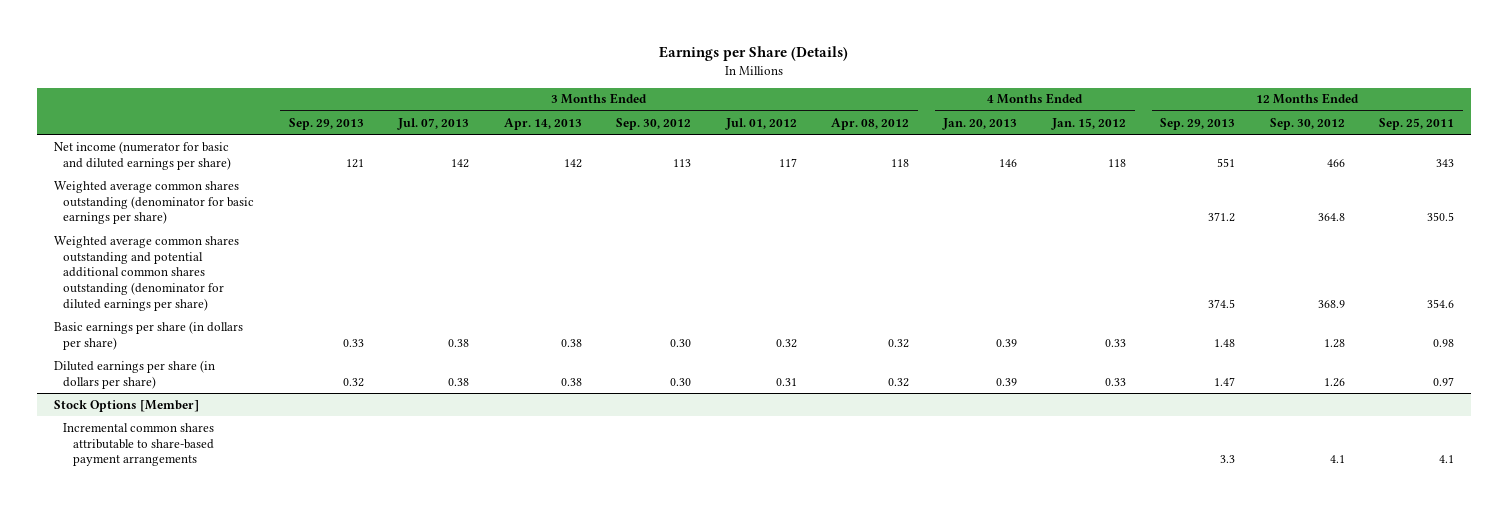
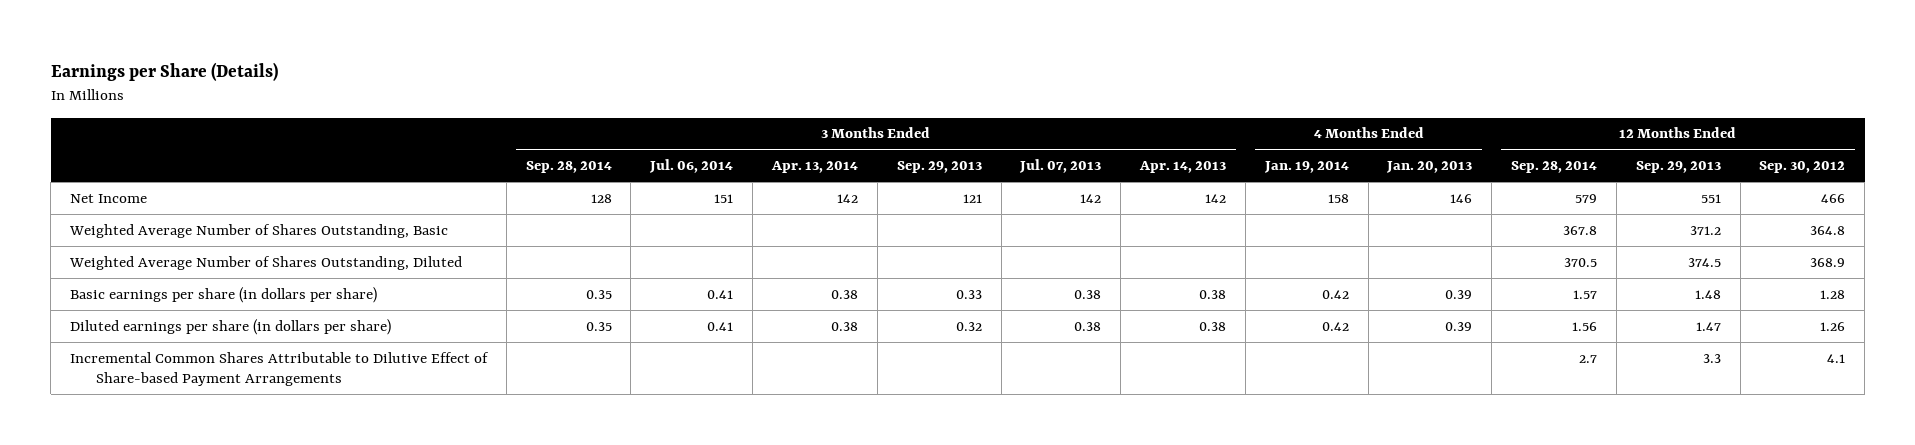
[616,117,692,130] Sep. 30, 2012 -> none
[724,117,797,130] Jul. 01, 2012 -> none
[831,117,910,130] Apr. 08, 2012 -> none
[1050,117,1126,130] Jan. 15, 2012 -> none
[1379,117,1455,130] Sep. 25, 2011 -> none
none -> [525,161,612,174] Sep. 28, 2014
none -> [649,159,734,174] Jul. 06, 2014
none -> [771,161,859,174] Apr. 13, 2014
none -> [1263,161,1349,174] Jan. 19, 2014
none -> [1511,161,1598,174] Sep. 28, 2014
[54,140,232,170] Net income (numerator for basic and diluted earnings per share) -> [69,193,147,203] Net Income
[54,180,255,225] Weighted average common shares outstanding (denominator for basic earnings per share) -> [68,223,448,238] Weighted Average Number of Shares Outstanding, Basic
[54,235,240,311] Weighted average common shares outstanding and potential additional common shares outstanding (denominator for diluted earnings per share) -> [68,255,462,270] Weighted Average Number of Shares Outstanding, Diluted
[54,399,200,412] Stock Options [Member] -> none
[63,422,215,467] Incremental common shares attributable to share-based payment arrangements -> [69,351,489,387] Incremental Common Shares Attributable to Dilutive Effect of Share-based Payment Arrangements

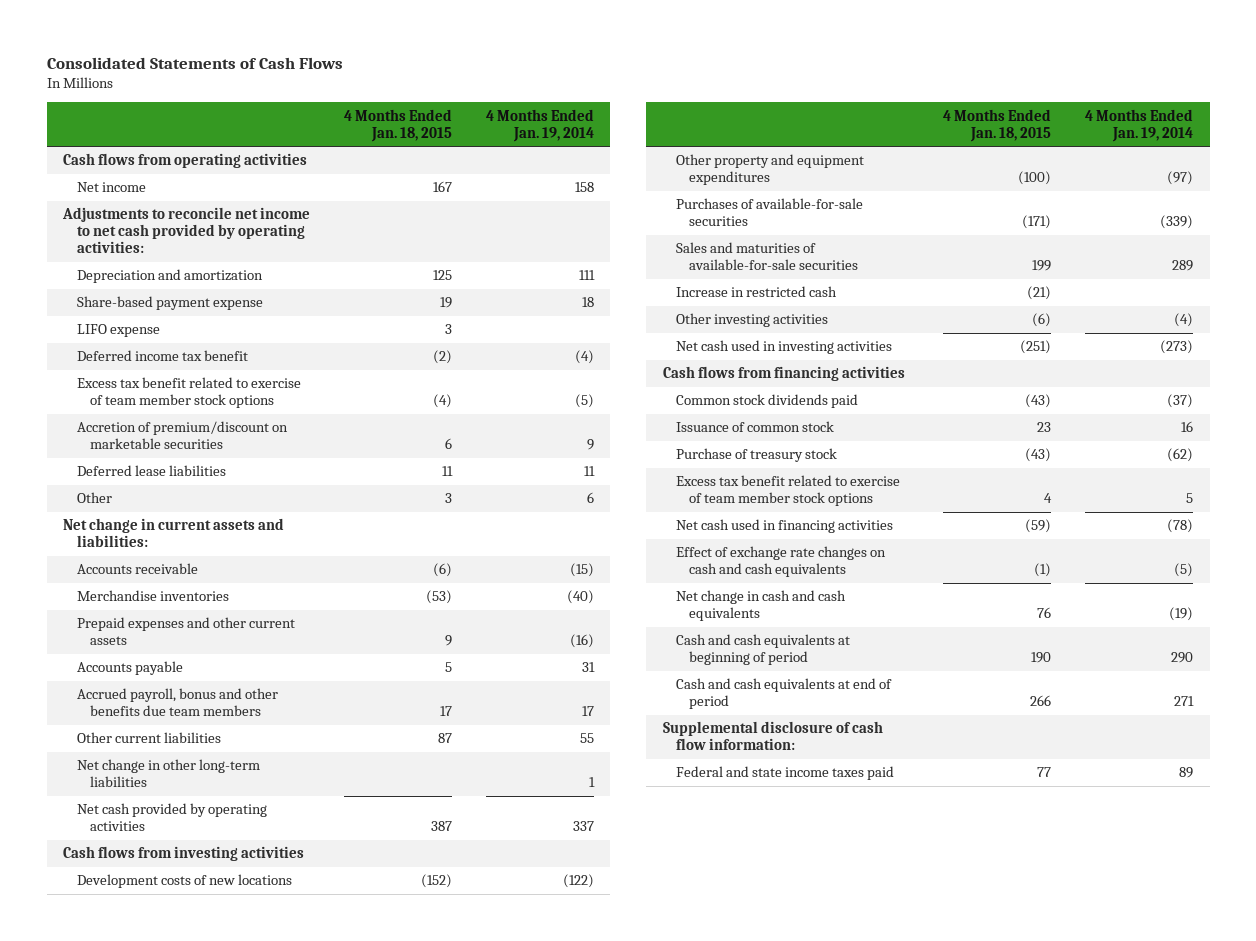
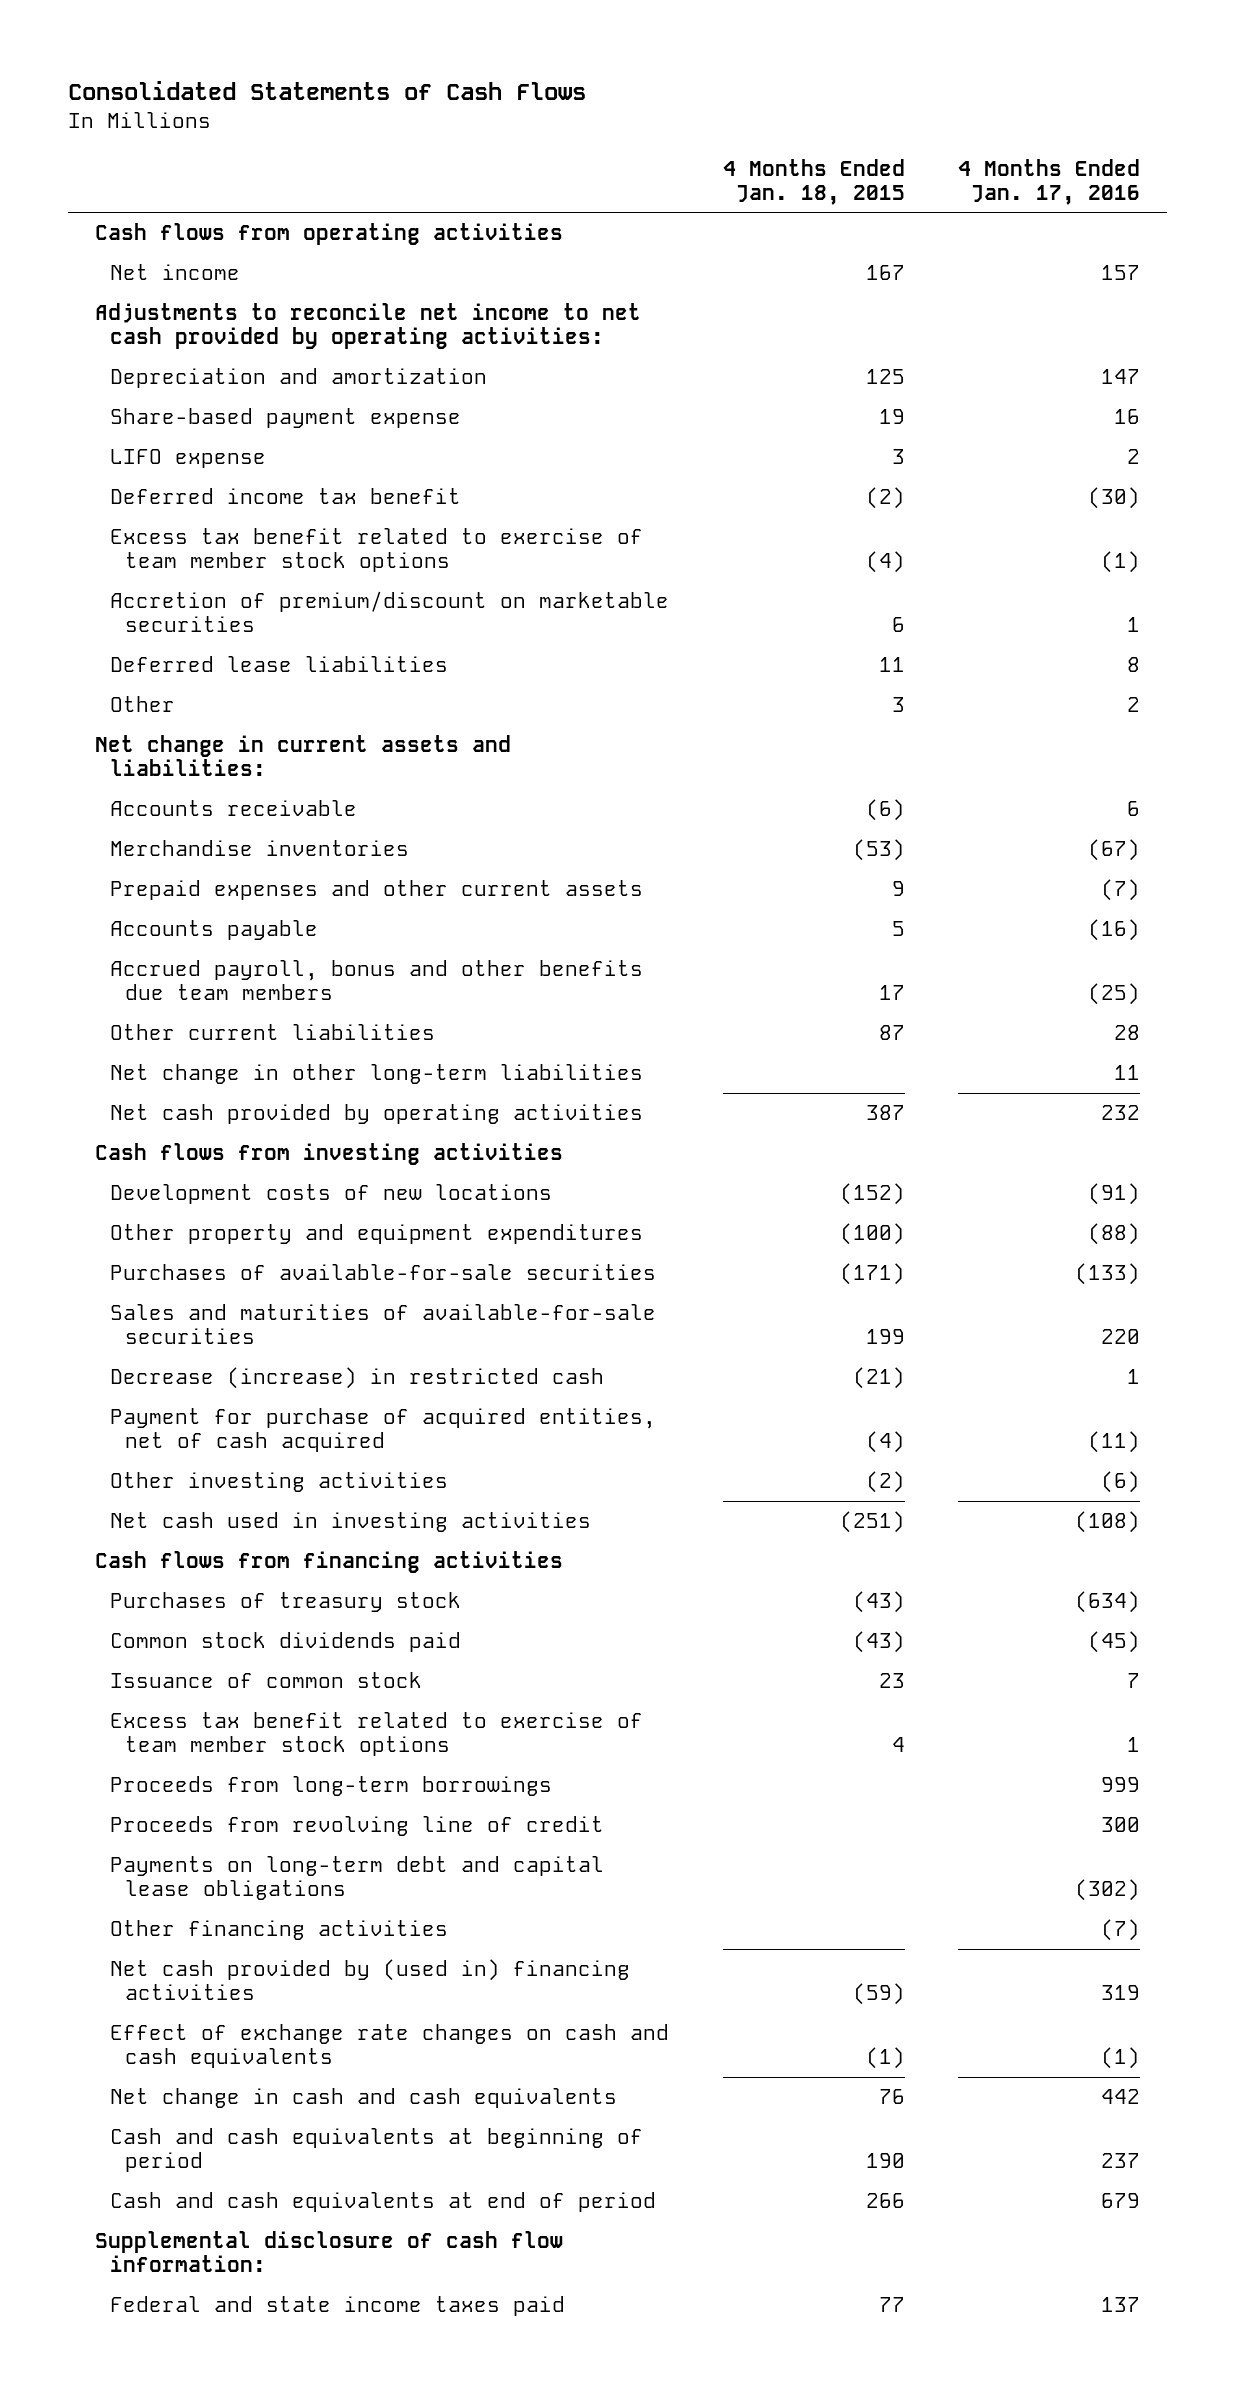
[485,108,594,142] 4 Months Ended Jan. 19, 2014 -> none
none -> [958,159,1141,205] 4 Months Ended Jan. 17, 2016
[676,286,838,298] Increase in restricted cash -> [110,1367,605,1390] Decrease (increase) in restricted cash
none -> [110,1408,657,1452] Payment for purchase of acquired entities, net of cash acquired
[1032,313,1052,328] (6) -> [865,1471,905,1494] (2)
none -> [110,1592,462,1613] Purchases of treasury stock
[676,448,838,463] Purchase of treasury stock -> none
none -> [110,1776,553,1797] Proceeds from long-term borrowings
none -> [110,1816,605,1837] Proceeds from revolving line of credit
none -> [110,1856,605,1900] Payments on long-term debt and capital lease obligations
none -> [110,1920,449,1941] Other financing activities
[676,519,894,534] Net cash used in financing activities -> [110,1959,631,2000] Net cash provided by (used in) financing activities

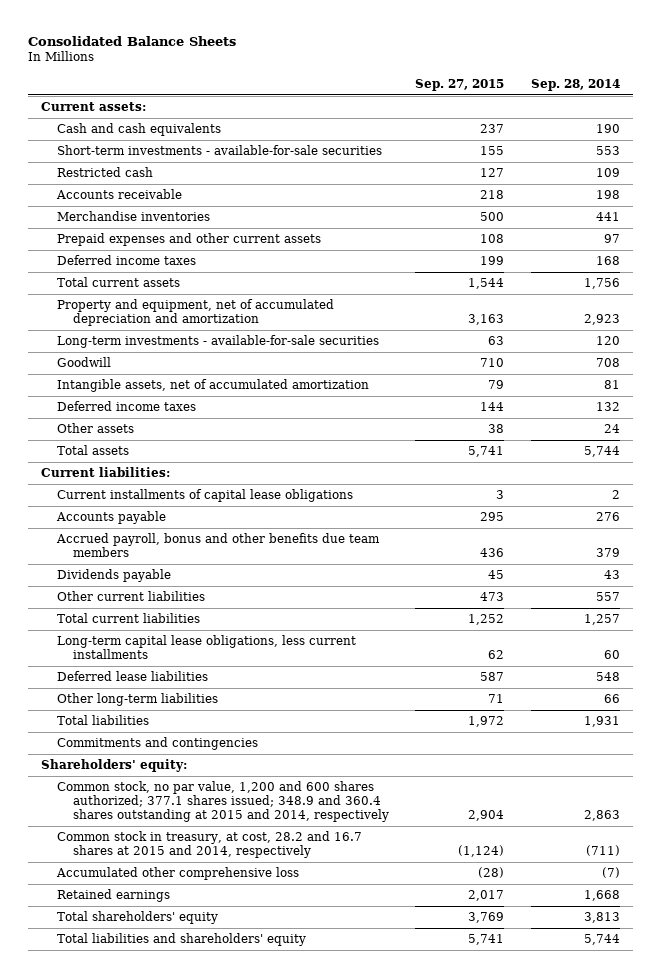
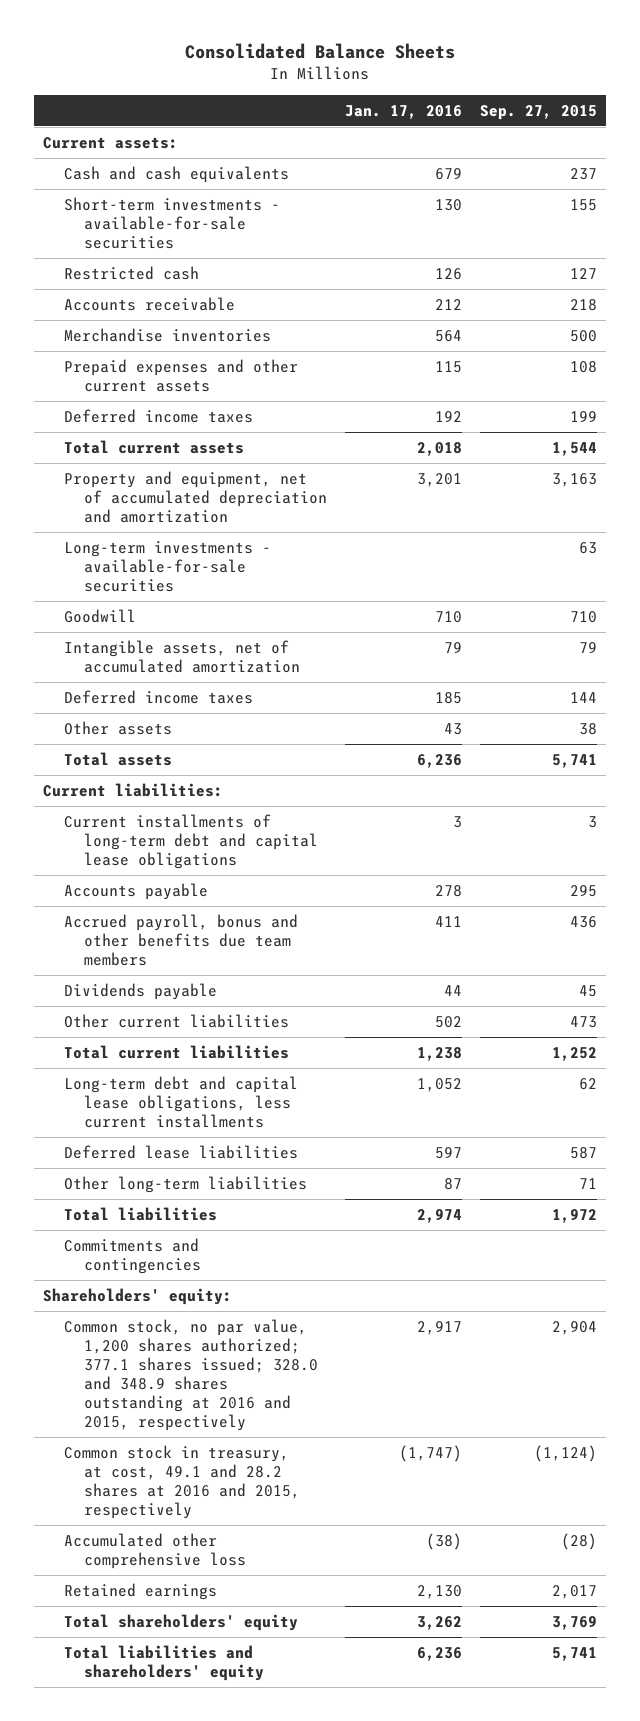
[530,78,620,91] Sep. 28, 2014 -> none
none -> [345,105,463,120] Jan. 17, 2016
[57,489,354,503] Current installments of capital lease obligations -> [63,813,319,869] Current installments of long-term debt and capital lease obligations
[57,635,357,659] Long-term capital lease obligations, less current installments -> [63,1075,298,1128] Long-term debt and capital lease obligations, less current installments
[57,781,390,822] Common stock, no par value, 1,200 and 600 shares authorized; 377.1 shares issued; 348.9 and 360.4 shares outstanding at 2015 and 2014, respectively -> [63,1318,319,1432] Common stock, no par value, 1,200 shares authorized; 377.1 shares issued; 328.0 and 348.9 shares outstanding at 2016 and 2015, respectively
[57,831,363,858] Common stock in treasury, at cost, 28.2 and 16.7 shares at 2015 and 2014, respectively -> [63,1444,301,1519] Common stock in treasury, at cost, 49.1 and 28.2 shares at 2016 and 2015, respectively

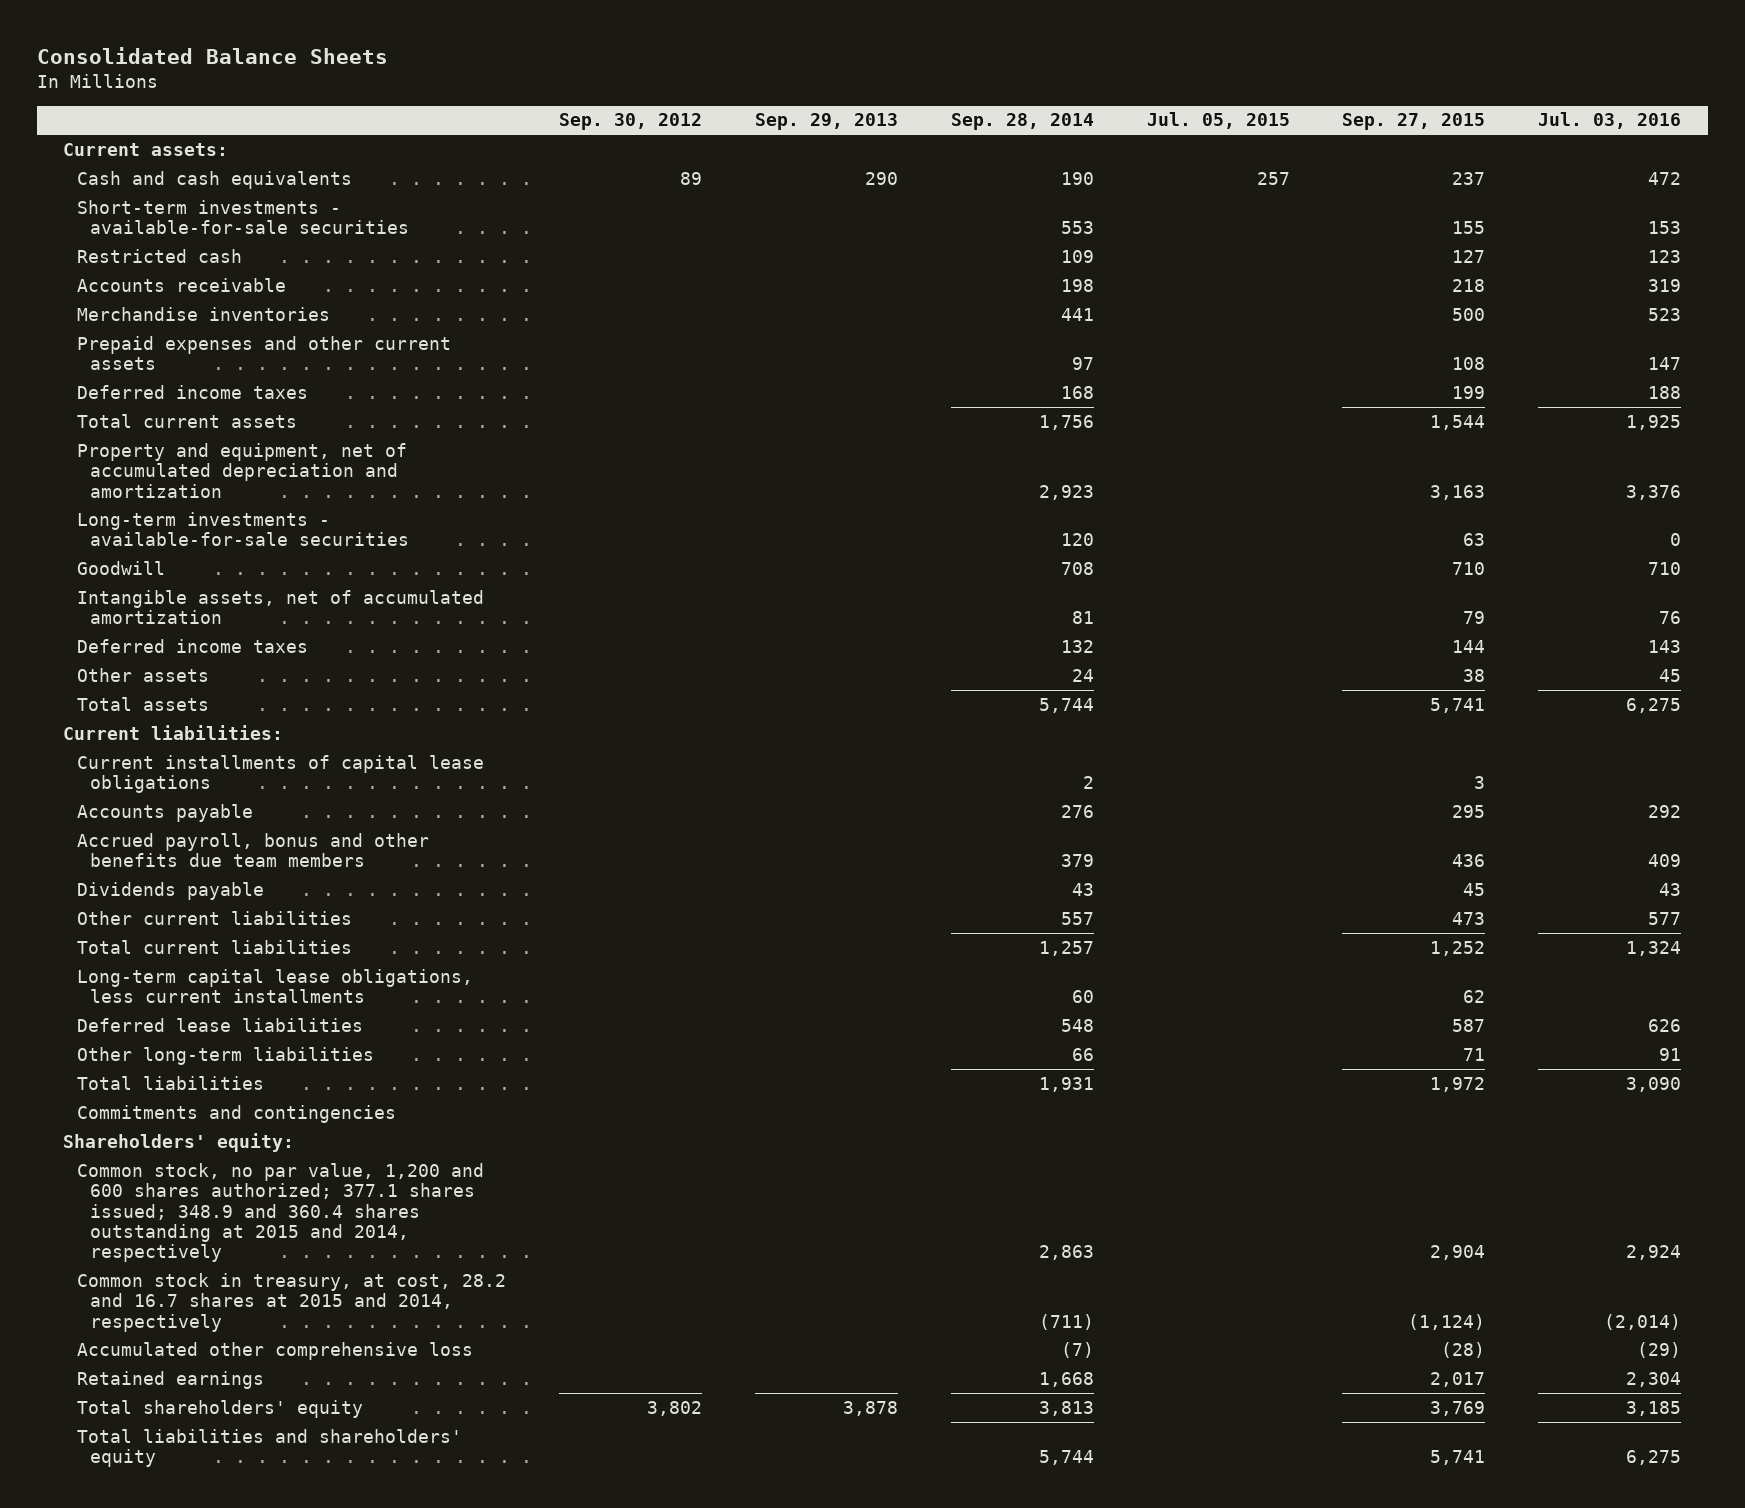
[345,105,463,120] Jan. 17, 2016 -> none
none -> [558,113,702,131] Sep. 30, 2012
none -> [754,113,898,131] Sep. 29, 2013
none -> [950,113,1094,131] Sep. 28, 2014
none -> [1146,112,1290,130] Jul. 05, 2015
none -> [1538,112,1682,130] Jul. 03, 2016
[63,813,319,869] Current installments of long-term debt and capital lease obligations -> [76,754,484,794] Current installments of capital lease obligations
[63,1075,298,1128] Long-term debt and capital lease obligations, less current installments -> [76,968,473,1004] Long-term capital lease obligations, less current installments
[63,1318,319,1432] Common stock, no par value, 1,200 shares authorized; 377.1 shares issued; 328.0 and 348.9 shares outstanding at 2016 and 2015, respectively -> [76,1162,484,1263] Common stock, no par value, 1,200 and 600 shares authorized; 377.1 shares issued; 348.9 and 360.4 shares outstanding at 2015 and 2014, respectively
[63,1444,301,1519] Common stock in treasury, at cost, 49.1 and 28.2 shares at 2016 and 2015, respectively -> [76,1272,506,1332] Common stock in treasury, at cost, 28.2 and 16.7 shares at 2015 and 2014, respectively

